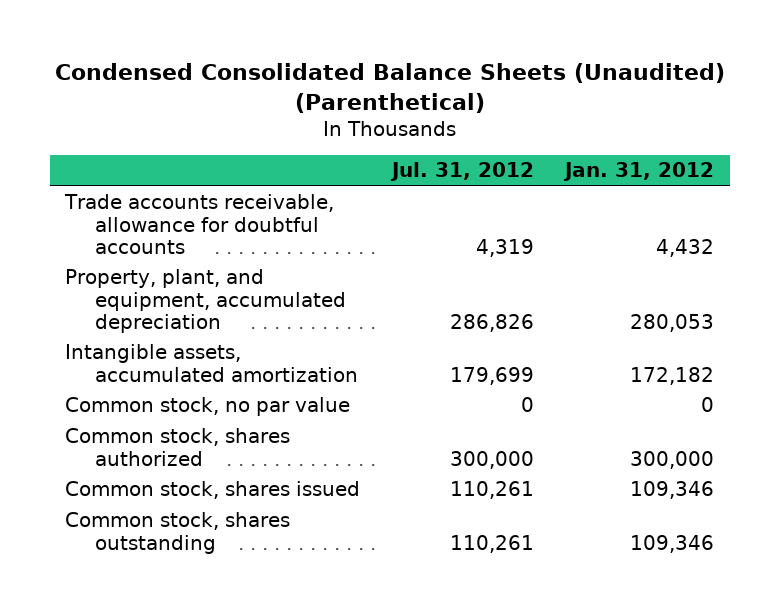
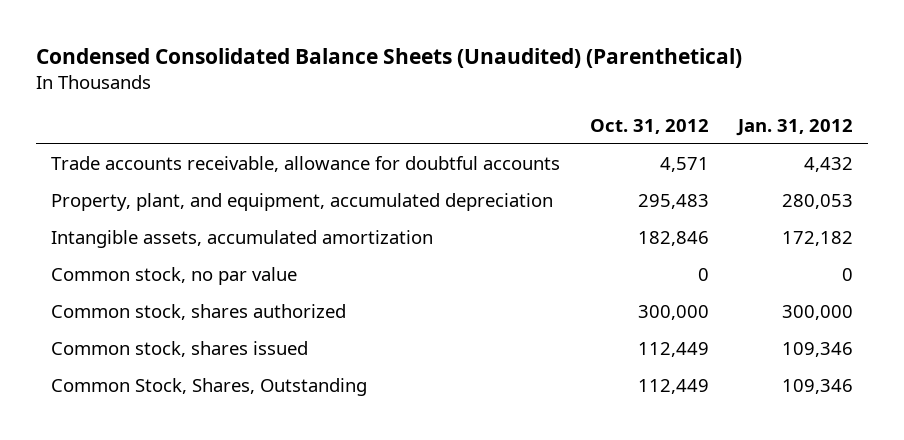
[389,162,534,182] Jul. 31, 2012 -> none
none -> [589,119,709,135] Oct. 31, 2012
[65,512,291,554] Common stock, shares outstanding -> [50,377,367,396] Common Stock, Shares, Outstanding

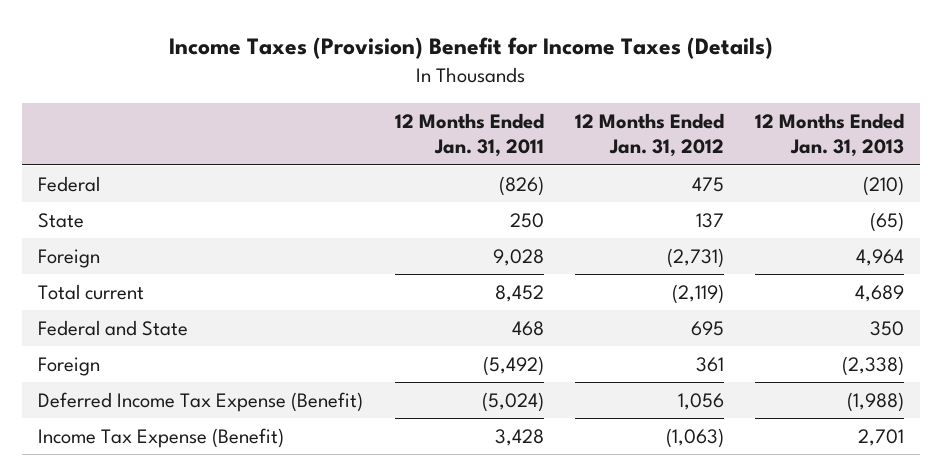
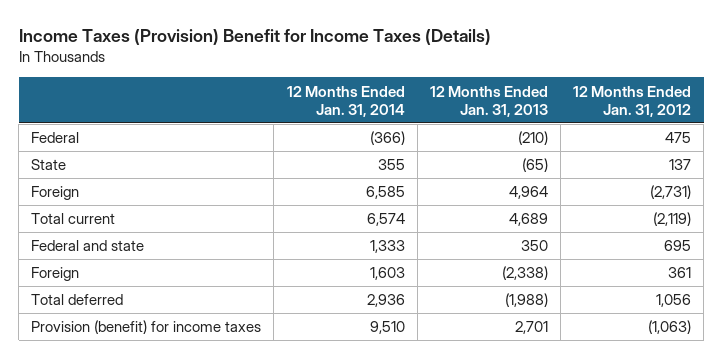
[394,112,544,158] 12 Months Ended Jan. 31, 2011 -> none
none -> [286,85,405,117] 12 Months Ended Jan. 31, 2014
[38,319,189,336] Federal and State -> [31,240,145,252] Federal and state
[38,391,364,412] Deferred Income Tax Expense (Benefit) -> [31,294,124,306] Total deferred
[38,427,285,448] Income Tax Expense (Benefit) -> [31,320,262,335] Provision (benefit) for income taxes

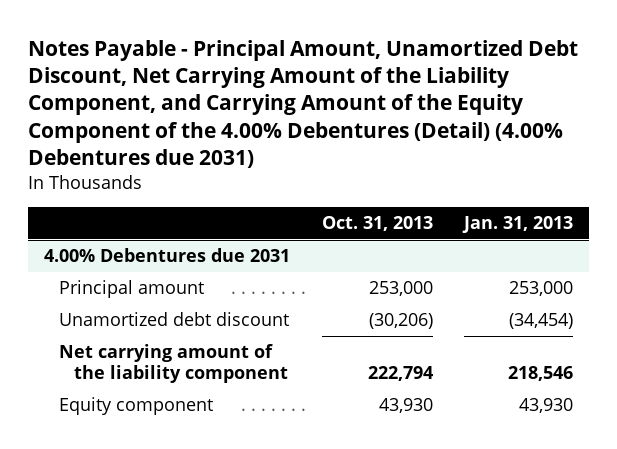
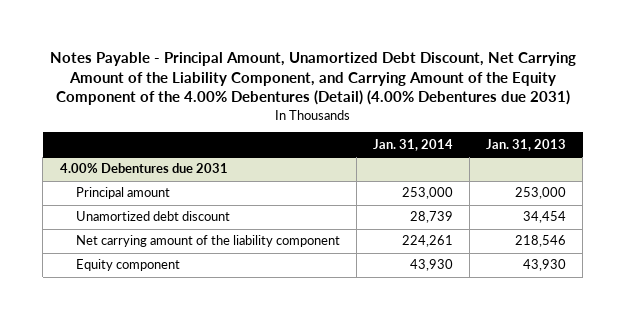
[321,215,433,231] Oct. 31, 2013 -> none
none -> [373,138,454,151] Jan. 31, 2014
[509,313,574,330] (34,454) -> [523,211,567,224] 34,454

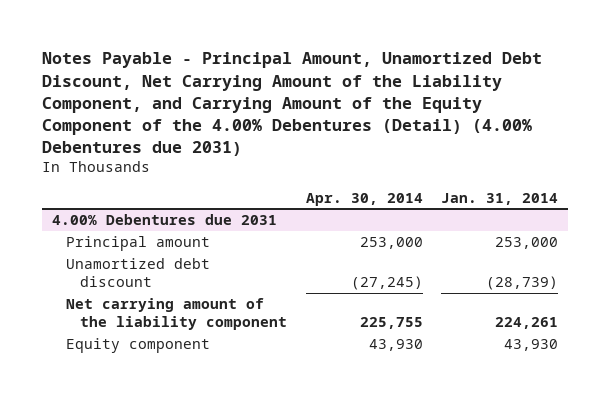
[486,138,567,151] Jan. 31, 2013 -> none
none -> [305,192,423,206] Apr. 30, 2014
[410,211,454,224] 28,739 -> [486,276,559,291] (28,739)

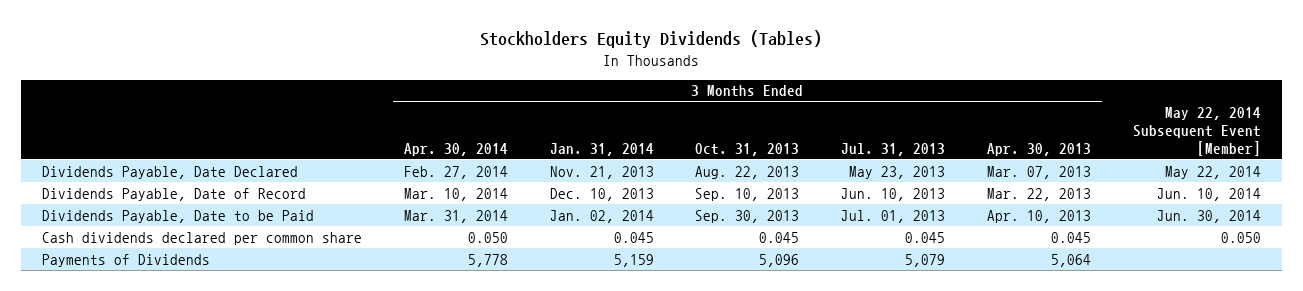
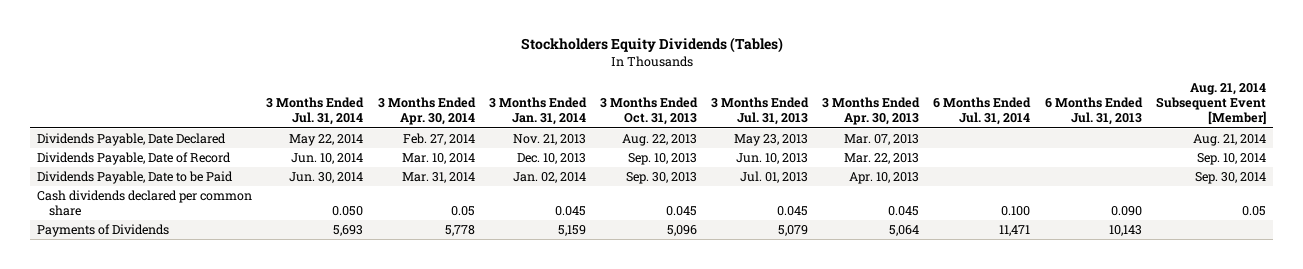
[1132,107,1261,156] May 22, 2014 Subsequent Event [Member] -> none
none -> [266,97,365,126] 3 Months Ended Jul. 31, 2014
none -> [933,97,1032,126] 6 Months Ended Jul. 31, 2014
none -> [1044,97,1143,126] 6 Months Ended Jul. 31, 2013
none -> [1155,83,1266,126] Aug. 21, 2014 Subsequent Event [Member]
[467,231,508,243] 0.050 -> [450,206,475,217] 0.05

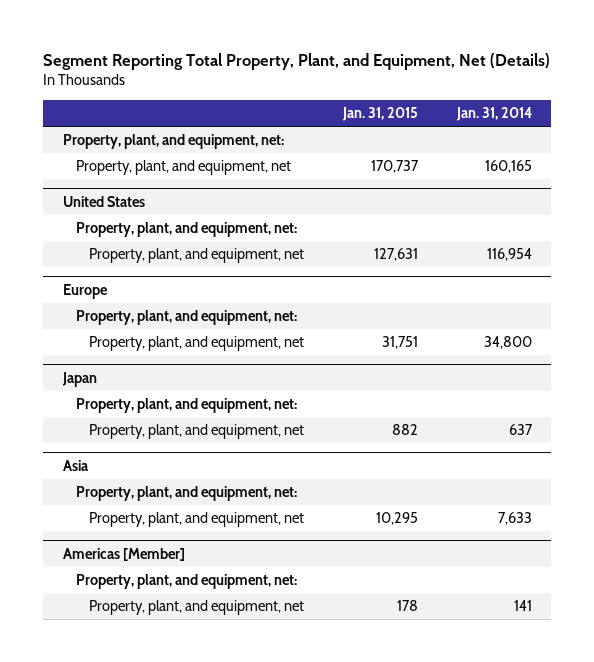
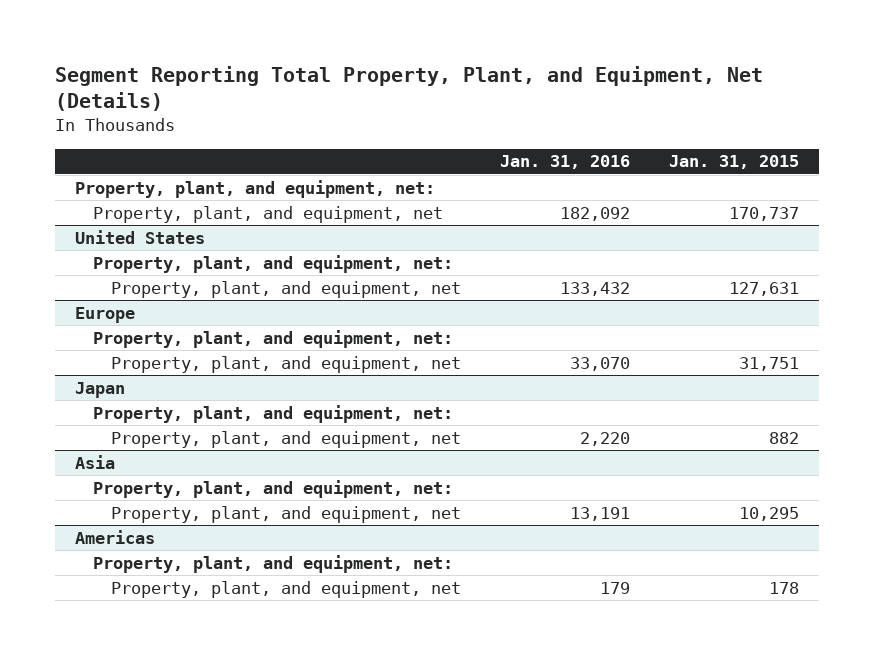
[455,107,532,122] Jan. 31, 2014 -> none
none -> [500,155,631,170] Jan. 31, 2016
[62,547,185,561] Americas [Member] -> [75,529,156,544] Americas

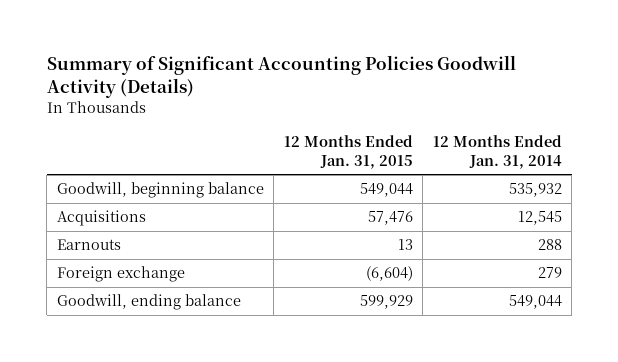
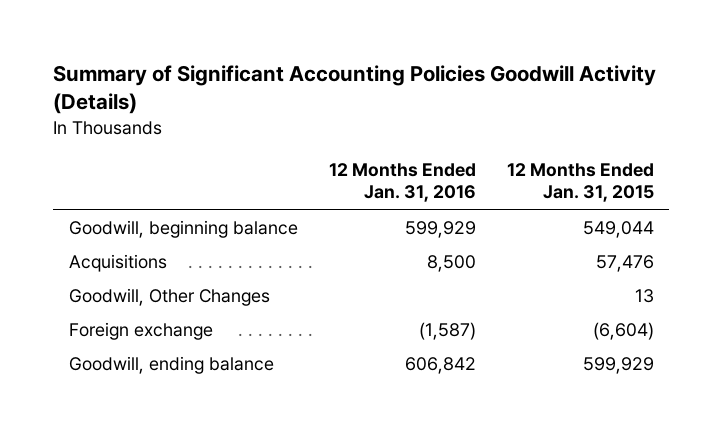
[432,134,562,169] 12 Months Ended Jan. 31, 2014 -> none
none -> [328,162,476,203] 12 Months Ended Jan. 31, 2016
[56,239,121,251] Earnouts -> none
none -> [68,287,270,306] Goodwill, Other Changes

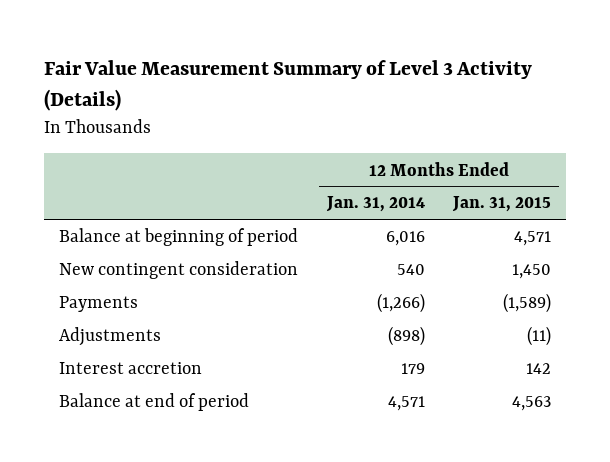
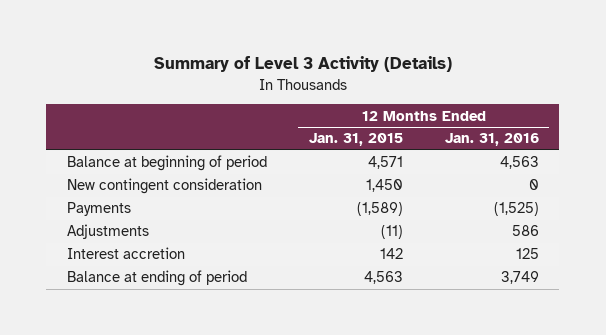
[44,60,533,112] Fair Value Measurement Summary of Level 3 Activity (Details) -> [153,56,452,73] Summary of Level 3 Activity (Details)
[325,196,425,213] Jan. 31, 2014 -> none
none -> [444,133,539,147] Jan. 31, 2016
[58,393,249,412] Balance at end of period -> [67,270,248,287] Balance at ending of period

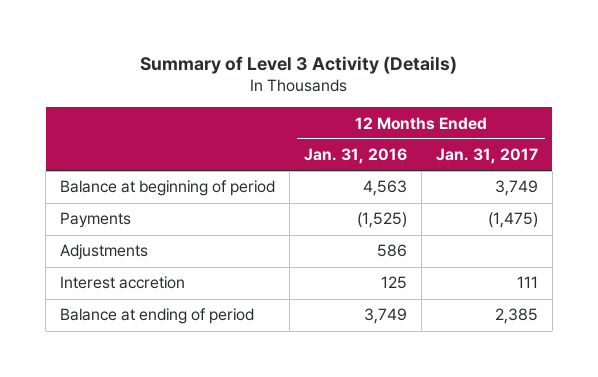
[308,133,403,147] Jan. 31, 2015 -> none
none -> [435,148,538,165] Jan. 31, 2017
[67,178,263,195] New contingent consideration -> none

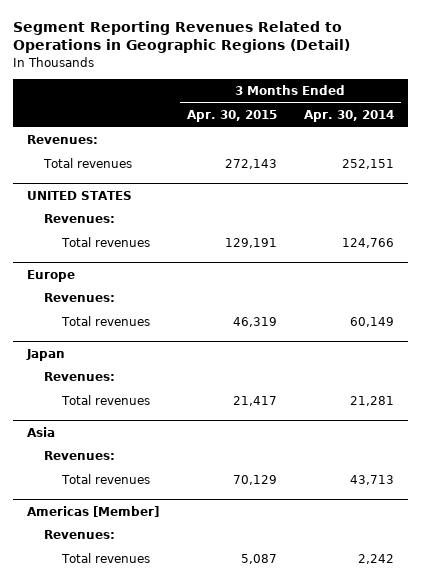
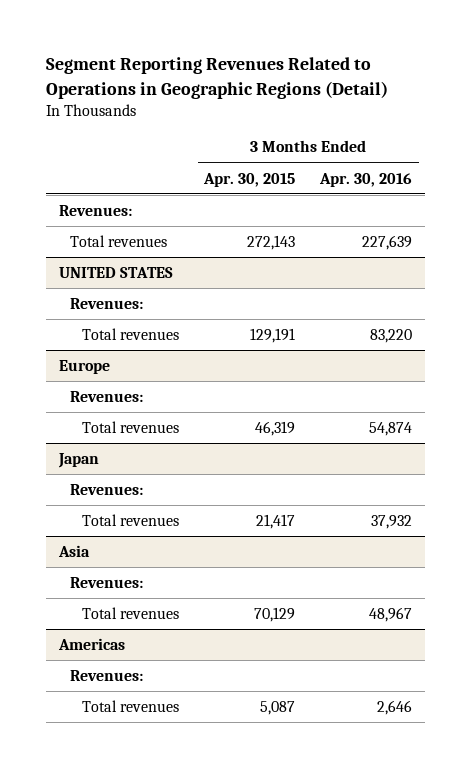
[304,110,395,123] Apr. 30, 2014 -> none
none -> [319,172,413,187] Apr. 30, 2016
[26,505,159,517] Americas [Member] -> [57,637,125,650] Americas

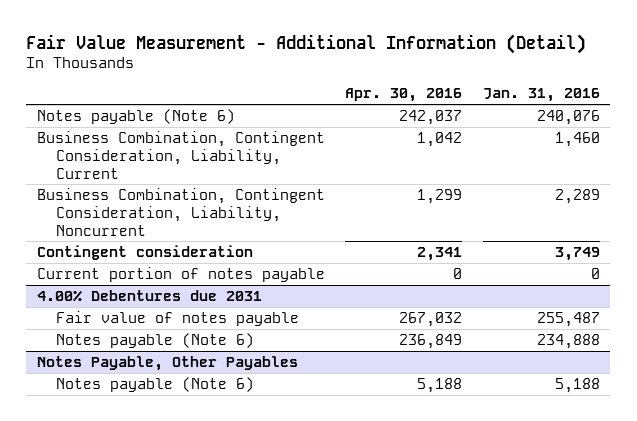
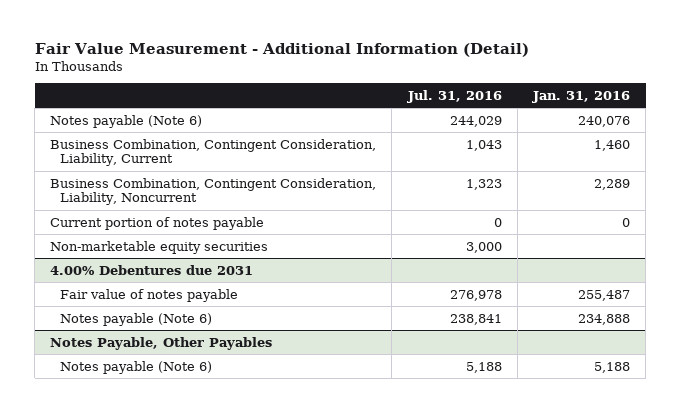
[345,88,463,103] Apr. 30, 2016 -> none
none -> [406,89,502,103] Jul. 31, 2016
[36,244,253,260] Contingent consideration -> none
none -> [50,240,269,254] Non-marketable equity securities

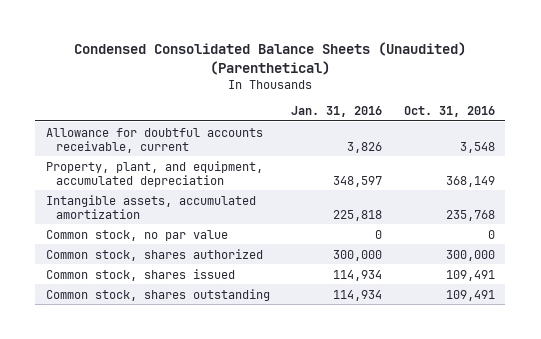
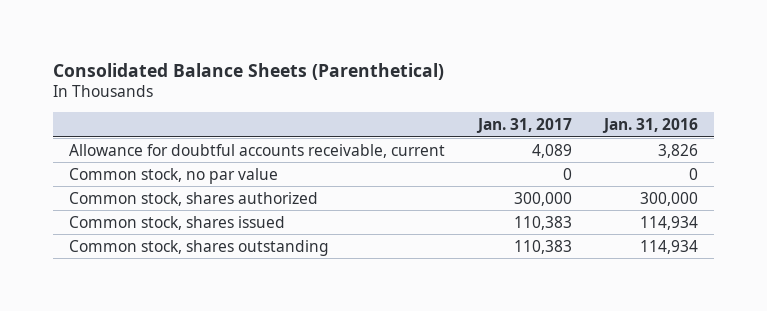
[74,41,467,75] Condensed Consolidated Balance Sheets (Unaudited) (Parenthetical) -> [52,62,444,80] Consolidated Balance Sheets (Parenthetical)
[403,106,495,118] Oct. 31, 2016 -> none
none -> [475,118,572,134] Jan. 31, 2017
[46,160,264,187] Property, plant, and equipment, accumulated depreciation -> none
[46,194,257,219] Intangible assets, accumulated amortization -> none

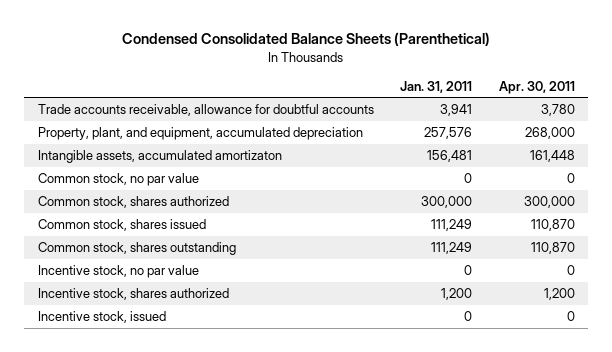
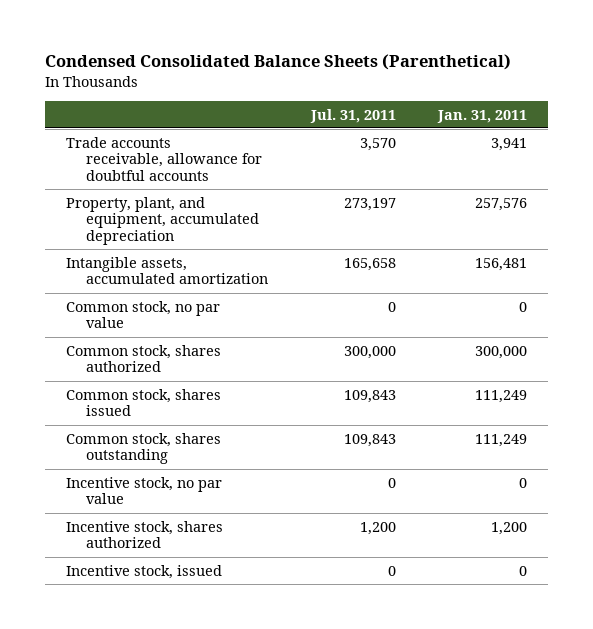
[498,80,575,94] Apr. 30, 2011 -> none
none -> [309,108,396,123] Jul. 31, 2011
[37,150,282,164] Intangible assets, accumulated amortizaton -> [66,256,269,285] Intangible assets, accumulated amortization

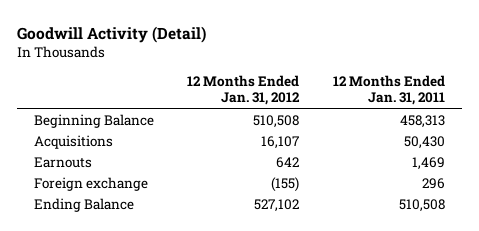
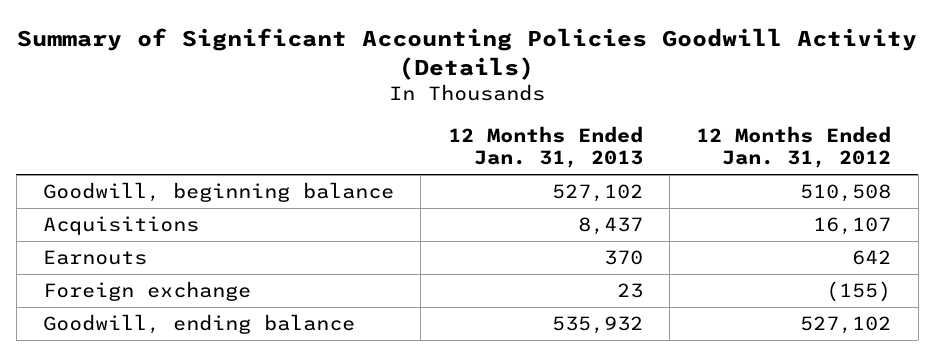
[17,25,207,43] Goodwill Activity (Detail) -> [17,27,918,80] Summary of Significant Accounting Policies Goodwill Activity (Details)
[332,75,445,106] 12 Months Ended Jan. 31, 2011 -> none
none -> [447,125,643,169] 12 Months Ended Jan. 31, 2013
[34,113,155,128] Beginning Balance -> [43,182,395,203] Goodwill, beginning balance
[34,197,135,212] Ending Balance -> [43,314,356,335] Goodwill, ending balance

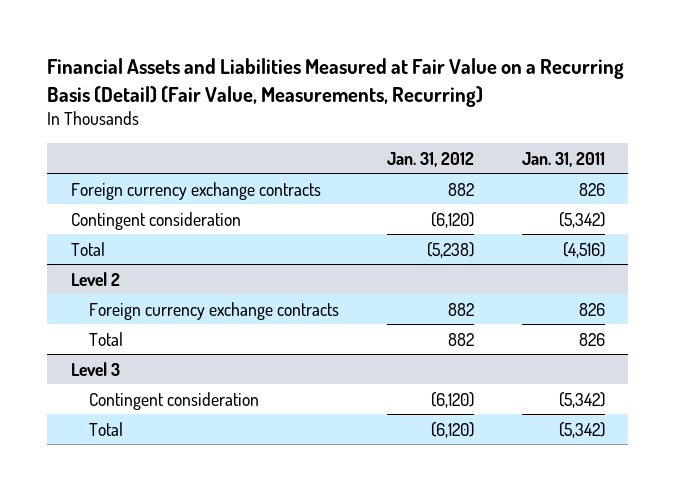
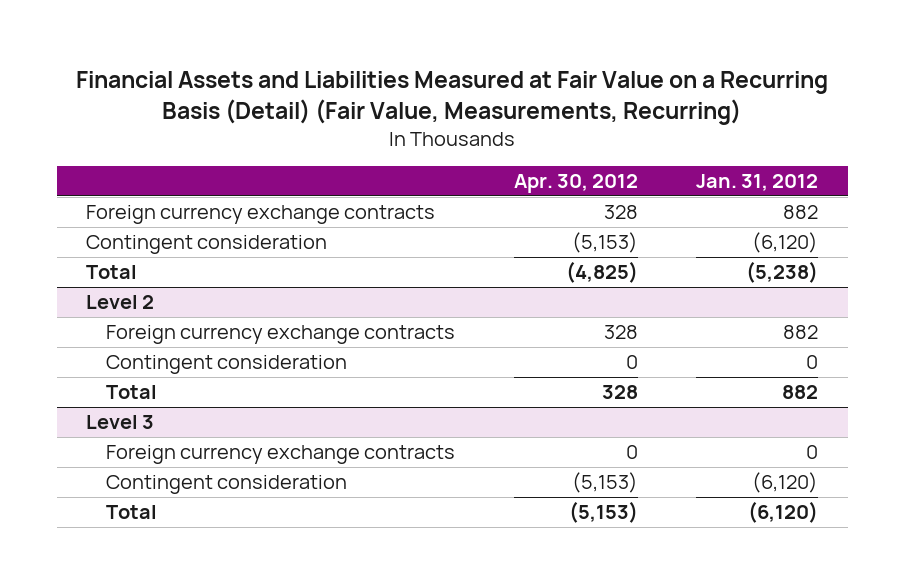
[521,151,605,167] Jan. 31, 2011 -> none
none -> [513,174,638,194] Apr. 30, 2012
none -> [106,355,348,375] Contingent consideration
none -> [106,445,456,465] Foreign currency exchange contracts

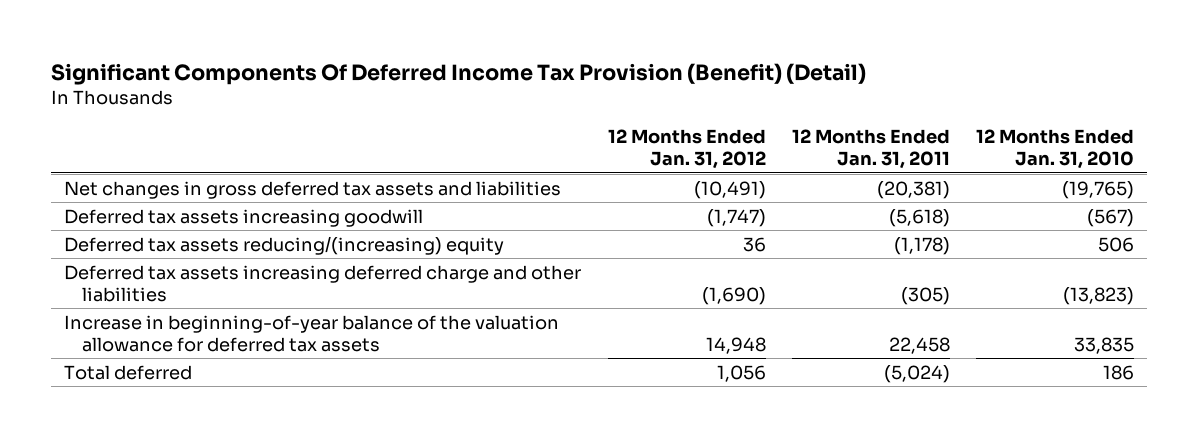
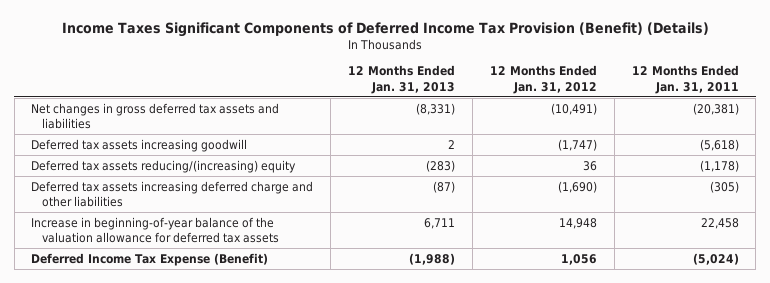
[51,62,867,85] Significant Components Of Deferred Income Tax Provision (Benefit) (Detail) -> [61,21,709,37] Income Taxes Significant Components of Deferred Income Tax Provision (Benefit) (Details)
[976,129,1135,170] 12 Months Ended Jan. 31, 2010 -> none
none -> [348,65,456,94] 12 Months Ended Jan. 31, 2013
[64,364,193,380] Total deferred -> [31,252,269,266] Deferred Income Tax Expense (Benefit)

